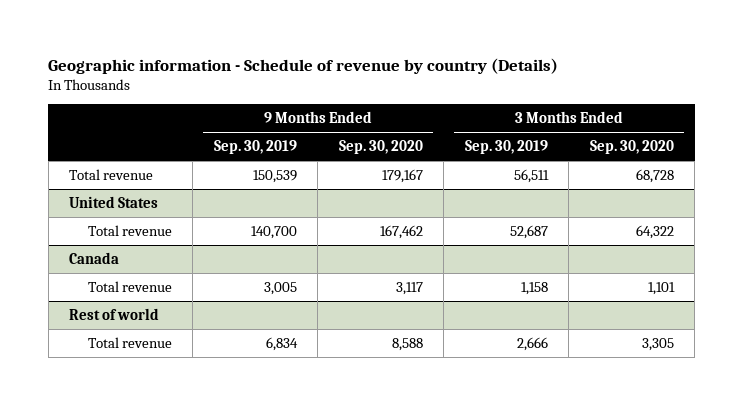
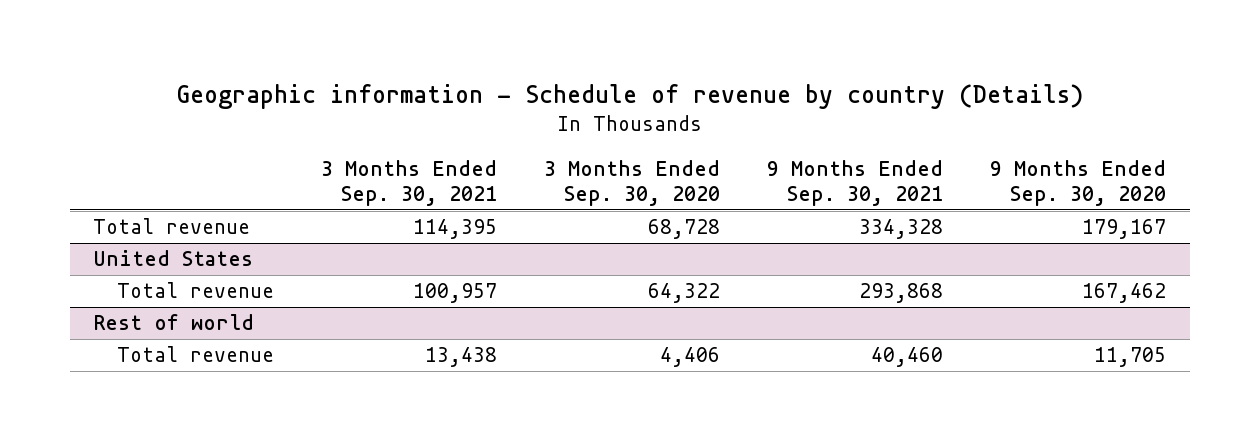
[213,140,297,155] Sep. 30, 2019 -> none
[464,140,548,155] Sep. 30, 2019 -> none
none -> [320,159,497,207] 3 Months Ended Sep. 30, 2021
none -> [767,159,944,207] 9 Months Ended Sep. 30, 2021
[69,251,120,264] Canada -> none
[87,280,172,292] Total revenue -> none
[391,337,423,351] 8,588 -> [1094,347,1167,368] 11,705
[641,337,674,351] 3,305 -> [659,347,720,368] 4,406

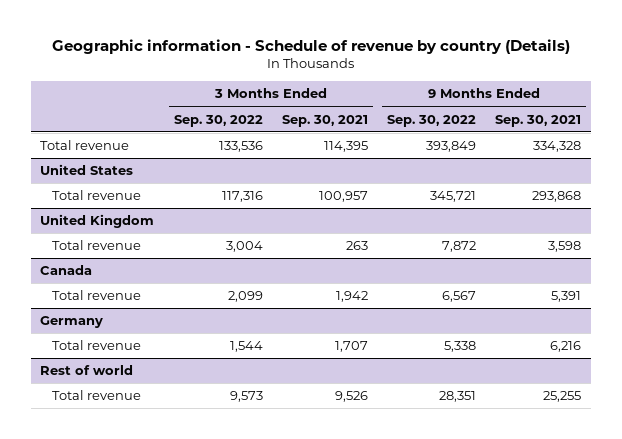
[543,159,720,207] 3 Months Ended Sep. 30, 2020 -> none
[990,159,1167,207] 9 Months Ended Sep. 30, 2020 -> none
none -> [173,114,263,127] Sep. 30, 2022
none -> [387,114,477,127] Sep. 30, 2022
none -> [40,214,155,229] United Kingdom
none -> [51,240,141,251] Total revenue
none -> [40,265,93,276] Canada
none -> [51,290,141,301] Total revenue
none -> [40,316,104,329] Germany
none -> [51,340,141,351] Total revenue
[424,347,497,368] 13,438 -> [334,391,368,403] 9,526
[871,347,944,368] 40,460 -> [543,391,582,403] 25,255

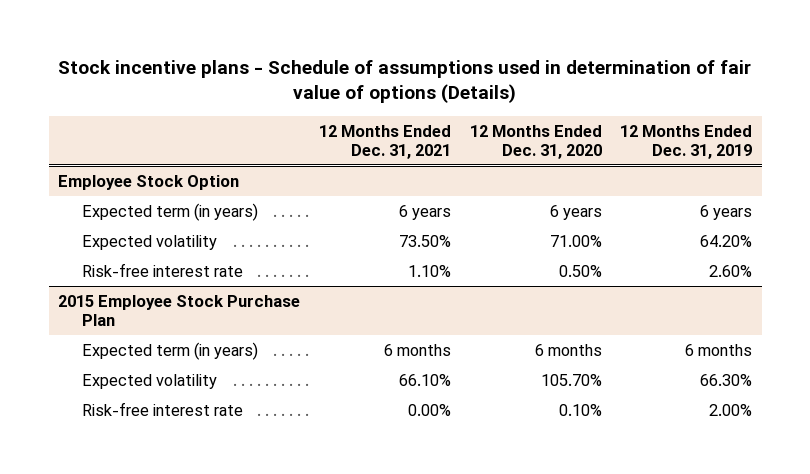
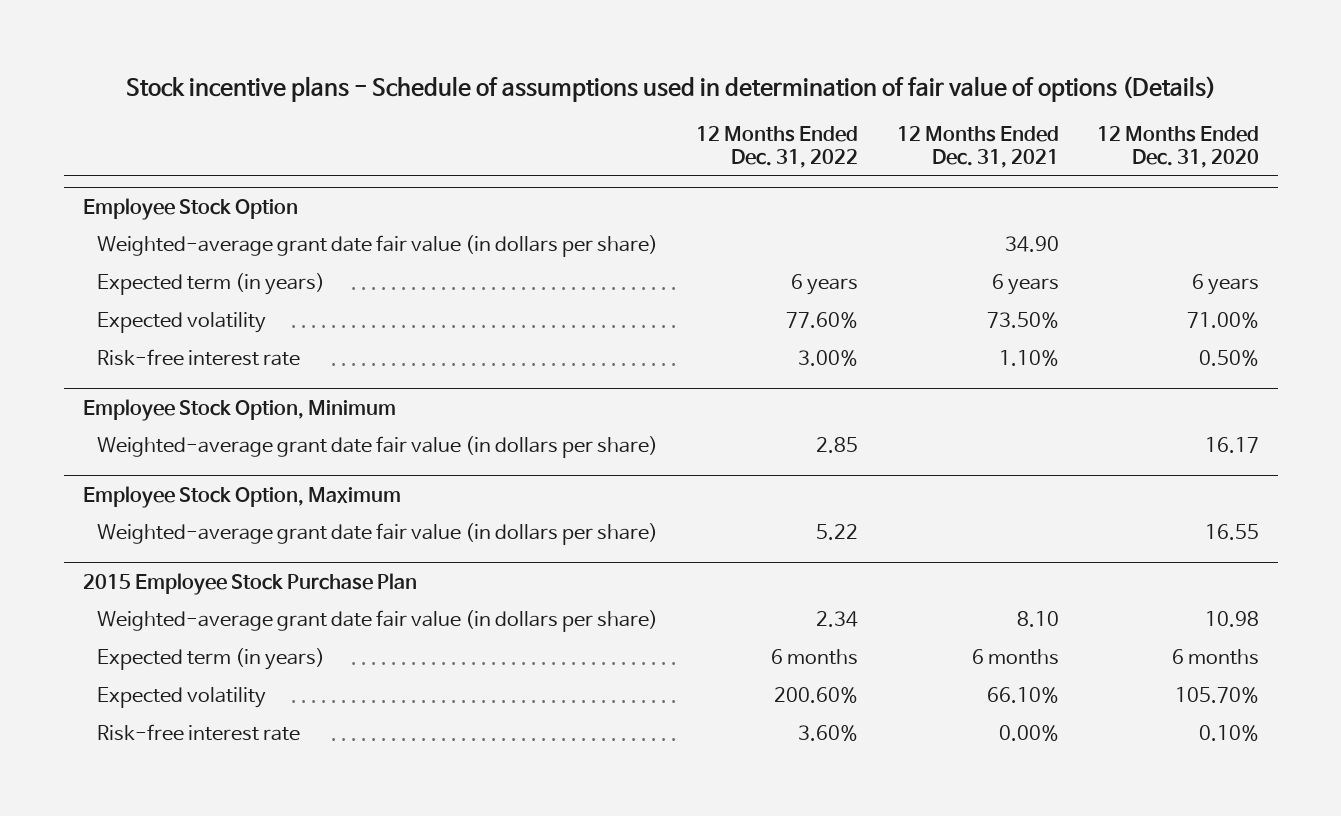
[620,124,753,159] 12 Months Ended Dec. 31, 2019 -> none
none -> [696,125,859,168] 12 Months Ended Dec. 31, 2022
none -> [97,235,659,258] Weighted-average grant date fair value (in dollars per share)
none -> [82,398,396,421] Employee Stock Option, Minimum
none -> [97,436,659,459] Weighted-average grant date fair value (in dollars per share)
none -> [82,485,401,508] Employee Stock Option, Maximum
none -> [97,523,659,546] Weighted-average grant date fair value (in dollars per share)
none -> [97,610,659,633] Weighted-average grant date fair value (in dollars per share)

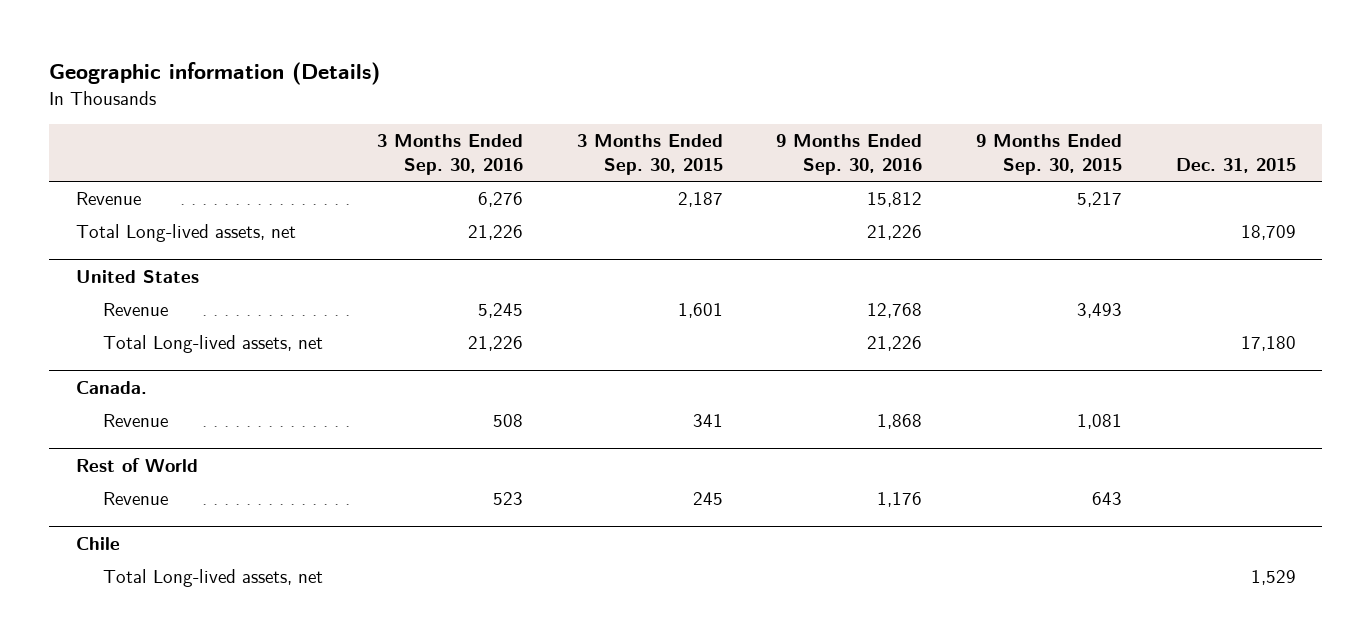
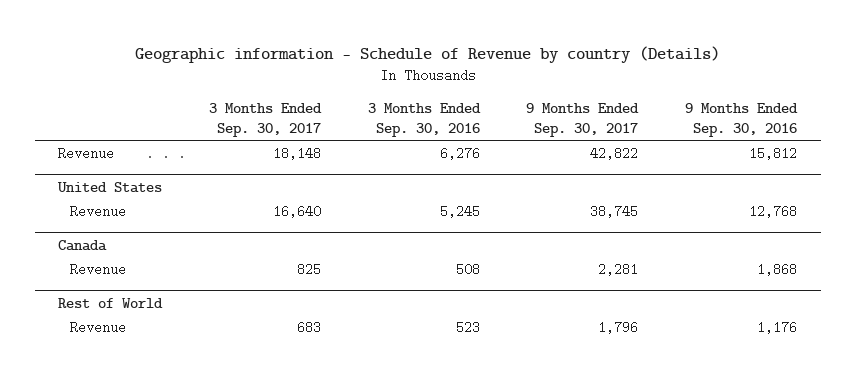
[49,61,381,85] Geographic information (Details) -> [134,46,720,64] Geographic information - Schedule of Revenue by country (Details)
[576,134,723,176] 3 Months Ended Sep. 30, 2015 -> none
[975,134,1122,176] 9 Months Ended Sep. 30, 2015 -> none
[1175,158,1296,174] Dec. 31, 2015 -> none
none -> [209,103,323,137] 3 Months Ended Sep. 30, 2017
none -> [526,103,640,137] 9 Months Ended Sep. 30, 2017
[75,224,296,243] Total Long-lived assets, net -> none
[103,335,324,354] Total Long-lived assets, net -> none
[75,381,147,395] Canada. -> [58,239,108,251] Canada
[75,537,120,551] Chile -> none
[103,569,324,588] Total Long-lived assets, net -> none

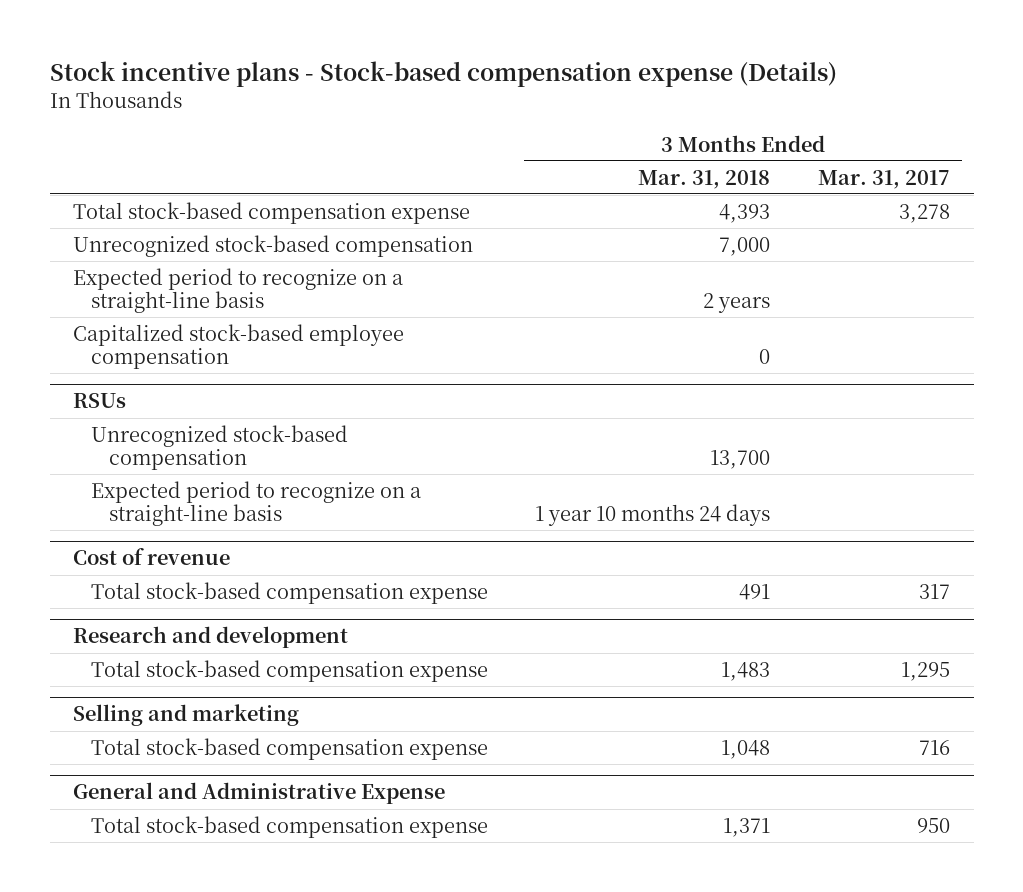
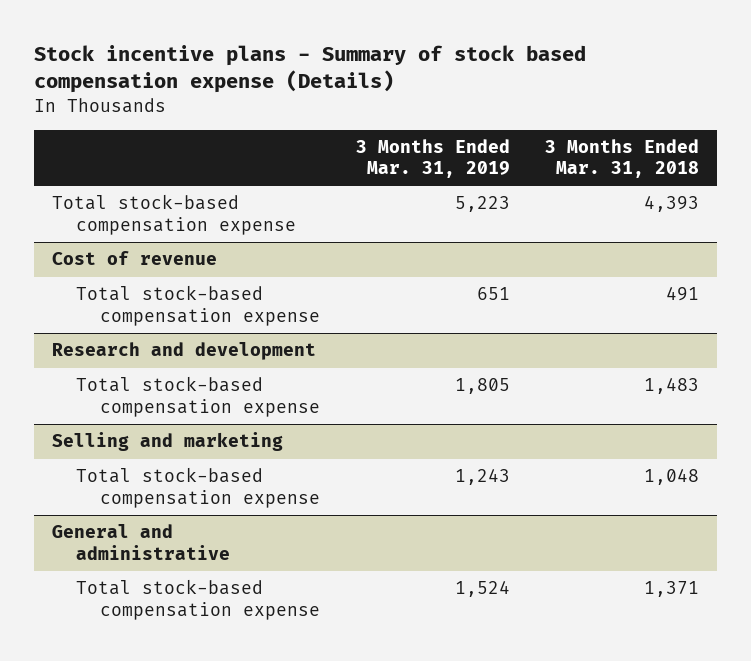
[49,60,837,87] Stock incentive plans - Stock-based compensation expense (Details) -> [34,45,587,94] Stock incentive plans - Summary of stock based compensation expense (Details)
[817,169,950,189] Mar. 31, 2017 -> none
none -> [355,138,510,179] 3 Months Ended Mar. 31, 2019
[73,234,474,257] Unrecognized stock-based compensation -> none
[73,267,404,314] Expected period to recognize on a straight-line basis -> none
[73,323,405,370] Capitalized stock-based employee compensation -> none
[73,393,127,409] RSUs -> none
[90,424,348,471] Unrecognized stock-based compensation -> none
[90,480,421,527] Expected period to recognize on a straight-line basis -> none
[73,782,446,805] General and Administrative Expense -> [51,524,231,560] General and administrative

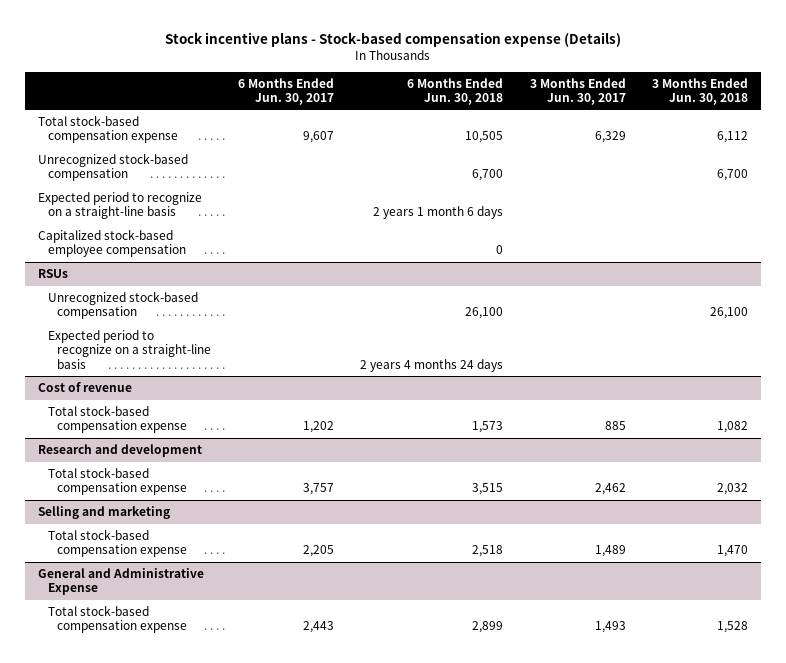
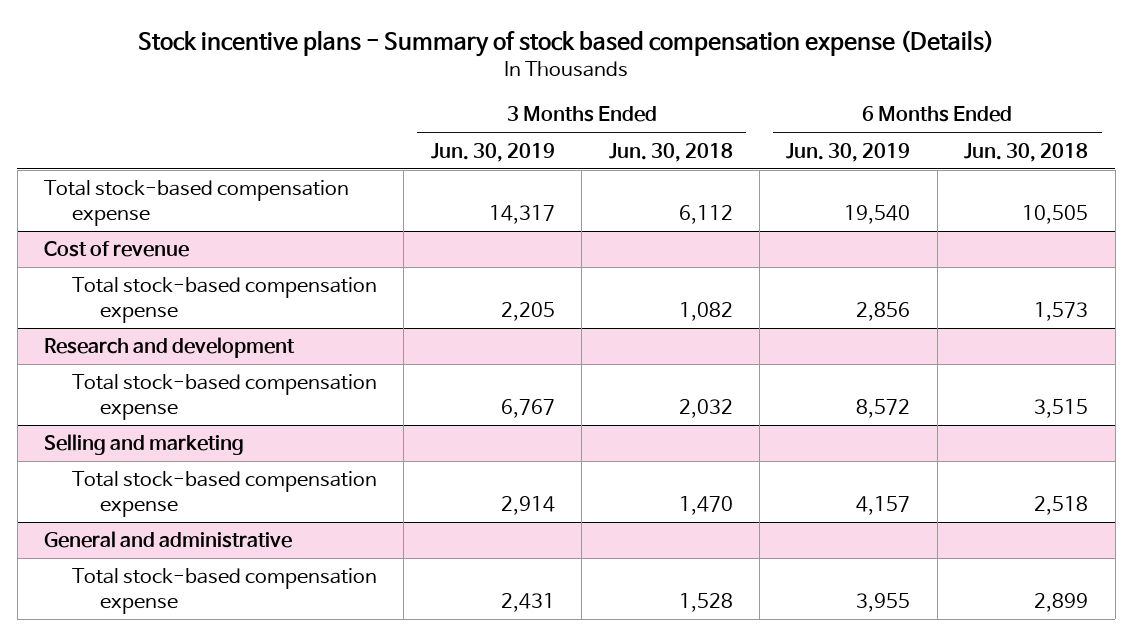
[165,31,622,47] Stock incentive plans - Stock-based compensation expense (Details) -> [138,29,995,57] Stock incentive plans - Summary of stock based compensation expense (Details)
[237,77,334,106] 6 Months Ended Jun. 30, 2017 -> none
[529,77,626,106] 3 Months Ended Jun. 30, 2017 -> none
none -> [430,142,555,162] Jun. 30, 2019
none -> [786,142,911,162] Jun. 30, 2019
[38,153,189,182] Unrecognized stock-based compensation -> none
[38,192,203,220] Expected period to recognize on a straight-line basis -> none
[38,229,186,258] Capitalized stock-based employee compensation -> none
[38,269,69,279] RSUs -> none
[47,291,198,320] Unrecognized stock-based compensation -> none
[47,330,212,369] Expected period to recognize on a straight-line basis -> none
[38,568,205,596] General and Administrative Expense -> [44,531,293,549] General and administrative

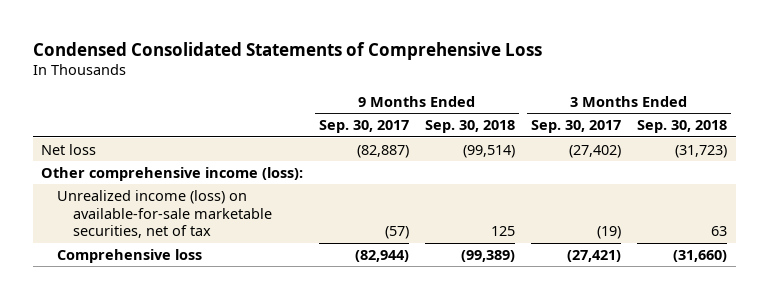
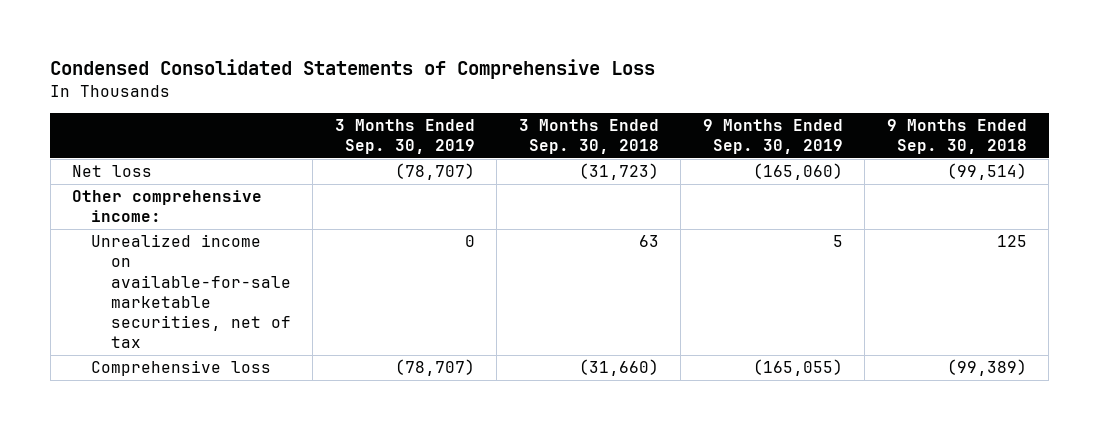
[319,120,410,134] Sep. 30, 2017 -> none
[531,120,622,134] Sep. 30, 2017 -> none
none -> [334,119,475,155] 3 Months Ended Sep. 30, 2019
none -> [702,119,843,155] 9 Months Ended Sep. 30, 2019
[41,166,304,181] Other comprehensive income (loss): -> [72,190,263,223] Other comprehensive income:
[57,189,273,239] Unrealized income (loss) on available-for-sale marketable securities, net of tax -> [91,234,291,349] Unrealized income on available-for-sale marketable securities, net of tax

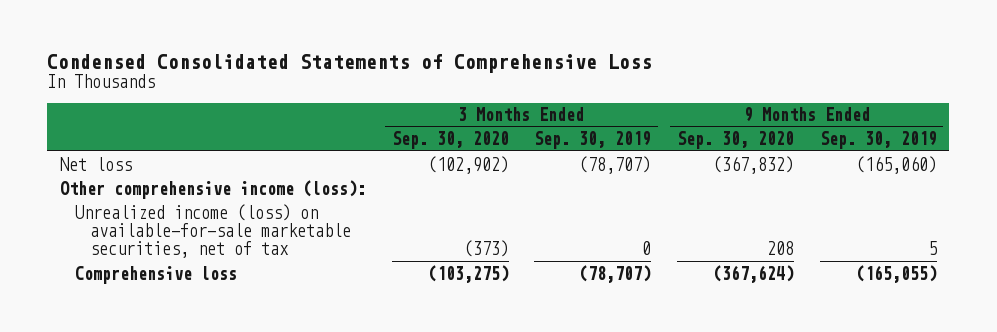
[518,119,659,155] 3 Months Ended Sep. 30, 2018 -> none
[886,119,1027,155] 9 Months Ended Sep. 30, 2018 -> none
none -> [391,131,509,150] Sep. 30, 2020
none -> [676,131,794,150] Sep. 30, 2020
[72,190,263,223] Other comprehensive income: -> [59,179,366,199] Other comprehensive income (loss):
[91,234,291,349] Unrealized income on available-for-sale marketable securities, net of tax -> [75,203,352,259] Unrealized income (loss) on available-for-sale marketable securities, net of tax

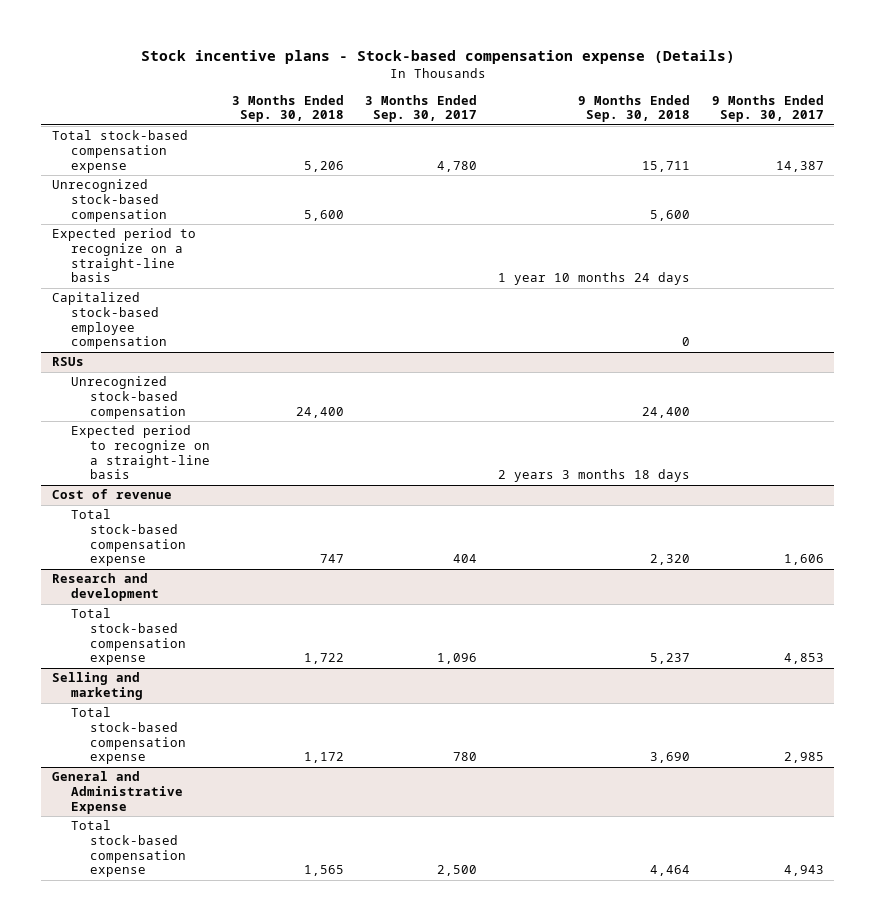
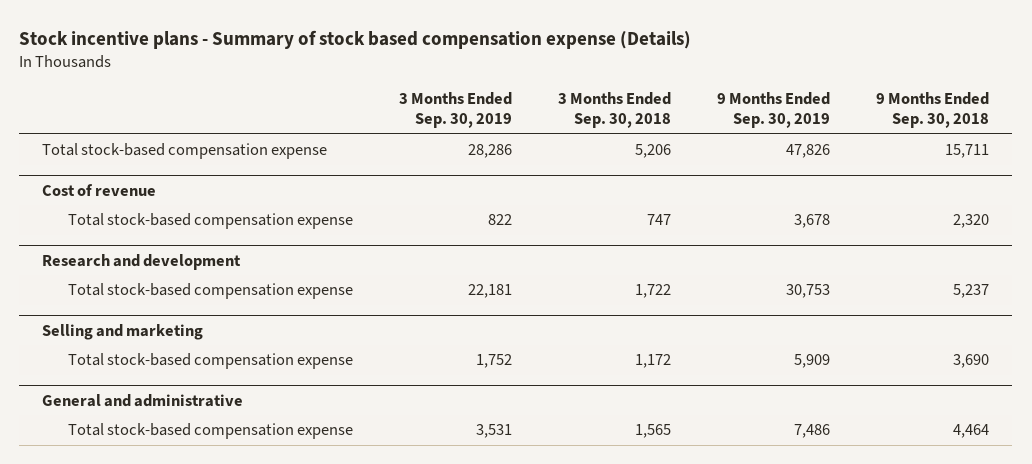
[140,49,735,64] Stock incentive plans - Stock-based compensation expense (Details) -> [19,29,692,49] Stock incentive plans - Summary of stock based compensation expense (Details)
[365,94,478,123] 3 Months Ended Sep. 30, 2017 -> none
[711,94,824,123] 9 Months Ended Sep. 30, 2017 -> none
none -> [399,91,513,129] 3 Months Ended Sep. 30, 2019
none -> [717,91,831,129] 9 Months Ended Sep. 30, 2019
[51,179,168,222] Unrecognized stock-based compensation -> none
[51,228,196,283] Expected period to recognize on a straight-line basis -> none
[51,292,168,350] Capitalized stock-based employee compensation -> none
[51,357,84,367] RSUs -> none
[71,376,187,419] Unrecognized stock-based compensation -> none
[71,425,211,480] Expected period to recognize on a straight-line basis -> none
[51,771,184,814] General and Administrative Expense -> [42,393,244,407] General and administrative

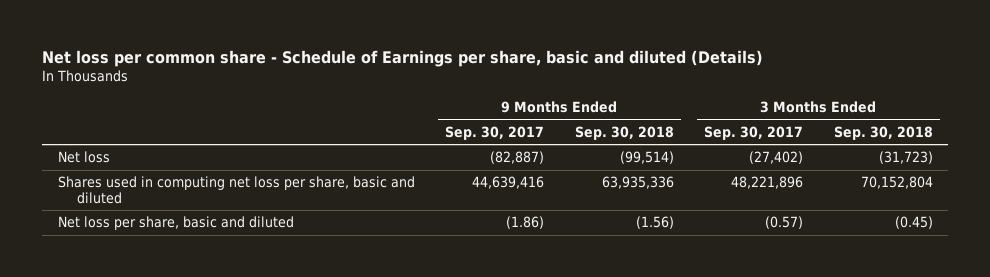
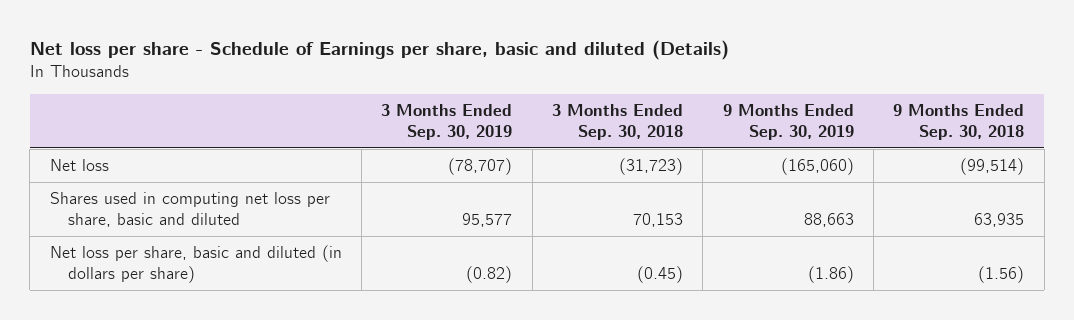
[42,50,764,68] Net loss per common share - Schedule of Earnings per share, basic and diluted (Details) -> [29,40,729,61] Net loss per share - Schedule of Earnings per share, basic and diluted (Details)
[445,125,545,140] Sep. 30, 2017 -> none
[704,125,804,140] Sep. 30, 2017 -> none
none -> [381,103,513,141] 3 Months Ended Sep. 30, 2019
none -> [722,103,854,141] 9 Months Ended Sep. 30, 2019
[601,176,674,190] 63,935,336 -> [974,213,1025,228] 63,935
[860,176,933,190] 70,152,804 -> [632,213,683,228] 70,153
[57,216,294,231] Net loss per share, basic and diluted -> [49,245,342,284] Net loss per share, basic and diluted (in dollars per share)

